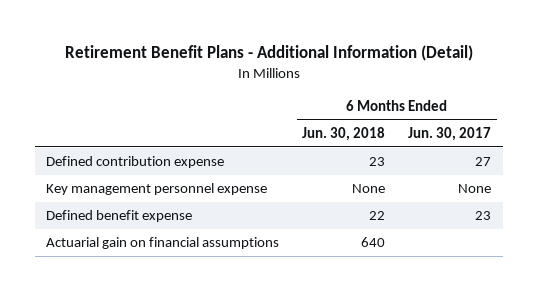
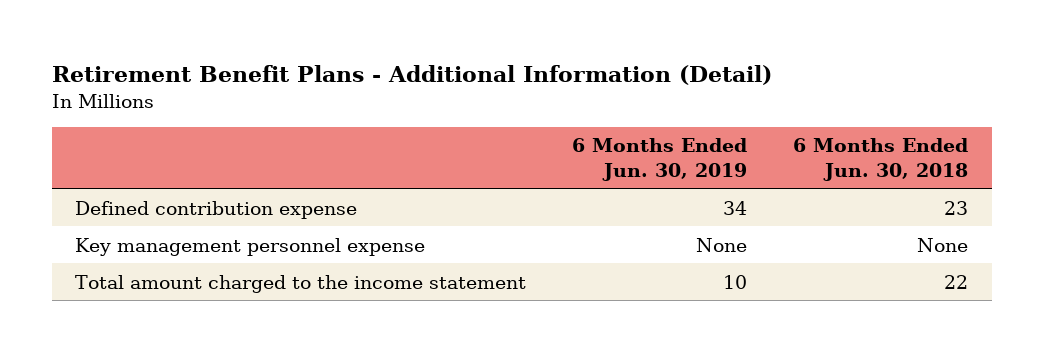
[408,127,492,142] Jun. 30, 2017 -> none
none -> [572,138,748,181] 6 Months Ended Jun. 30, 2019
[46,237,280,250] Actuarial gain on financial assumptions -> none
[46,210,193,223] Defined benefit expense -> [75,274,527,293] Total amount charged to the income statement

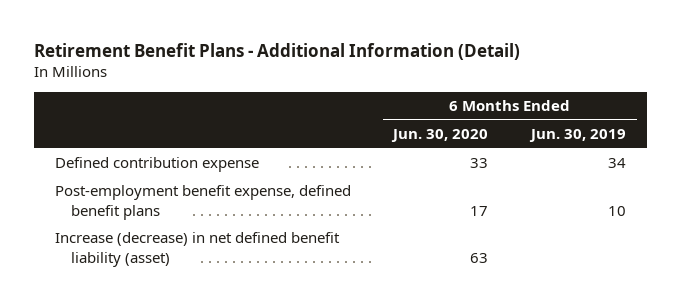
[793,138,969,181] 6 Months Ended Jun. 30, 2018 -> none
none -> [391,129,489,143] Jun. 30, 2020
[75,237,426,256] Key management personnel expense -> none
[75,274,527,293] Total amount charged to the income statement -> [54,185,351,220] Post-employment benefit expense, defined benefit plans
none -> [54,232,340,267] Increase (decrease) in net defined benefit liability (asset)

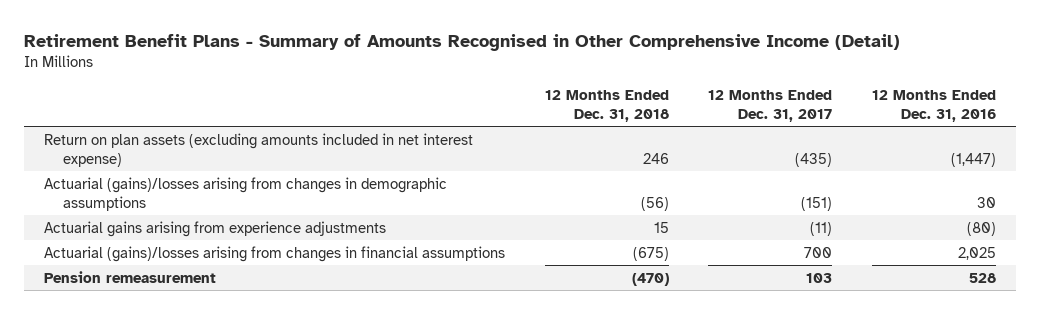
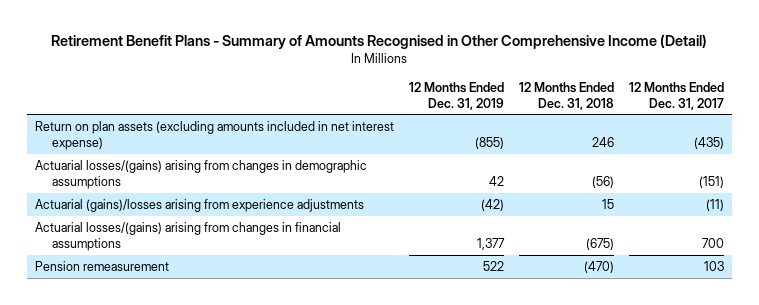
[872,89,997,123] 12 Months Ended Dec. 31, 2016 -> none
none -> [408,81,504,110] 12 Months Ended Dec. 31, 2019
[43,176,447,211] Actuarial (gains)/losses arising from changes in demographic assumptions -> [34,159,367,190] Actuarial losses/(gains) arising from changes in demographic assumptions
[43,220,386,237] Actuarial gains arising from experience adjustments -> [34,198,364,212] Actuarial (gains)/losses arising from experience adjustments
[43,245,505,262] Actuarial (gains)/losses arising from changes in financial assumptions -> [34,221,341,252] Actuarial losses/(gains) arising from changes in financial assumptions

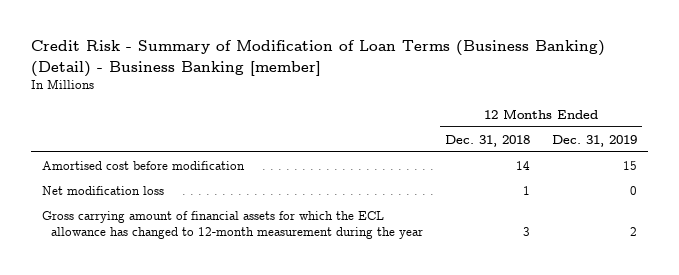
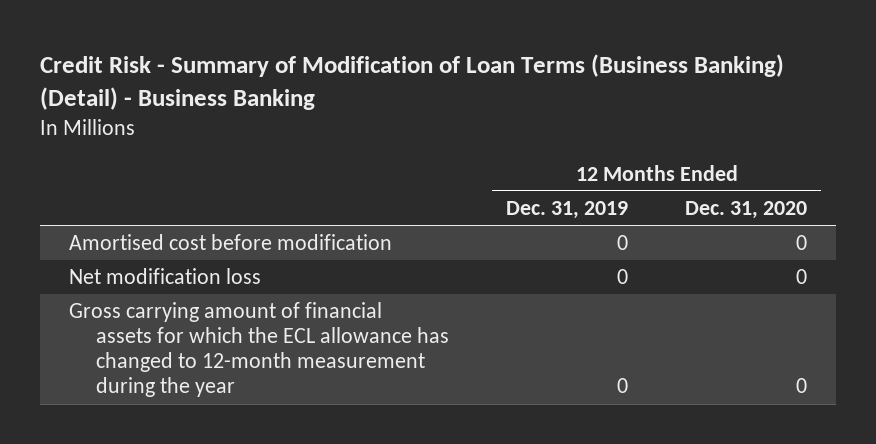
[31,40,606,77] Credit Risk - Summary of Modification of Loan Terms (Business Banking) (Detail) - Business Banking [member] -> [40,54,785,111] Credit Risk - Summary of Modification of Loan Terms (Business Banking) (Detail) - Business Banking
[445,134,531,147] Dec. 31, 2018 -> none
none -> [685,201,808,220] Dec. 31, 2020
[622,160,637,170] 15 -> [617,235,629,251] 0
[629,226,637,236] 2 -> [617,378,629,394] 0

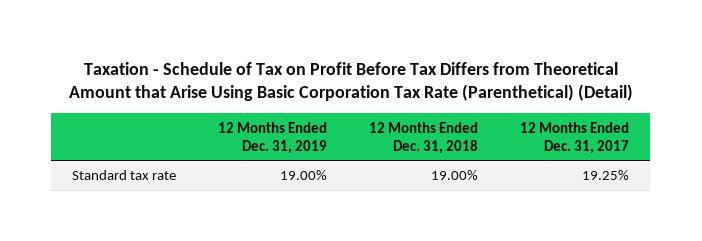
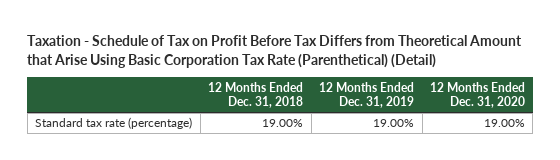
[520,121,630,154] 12 Months Ended Dec. 31, 2017 -> none
none -> [429,81,525,109] 12 Months Ended Dec. 31, 2020
[72,170,177,181] Standard tax rate -> [35,117,193,130] Standard tax rate (percentage)

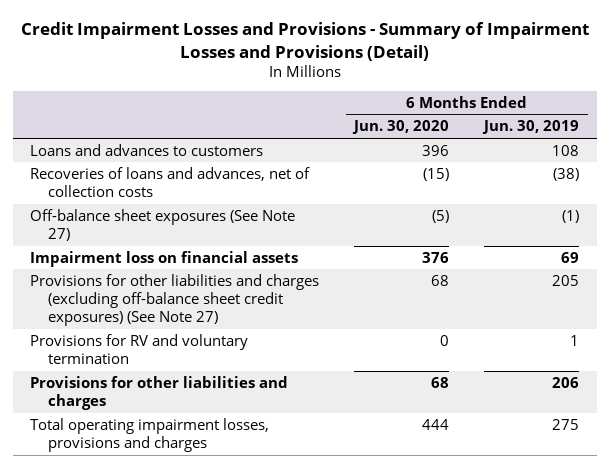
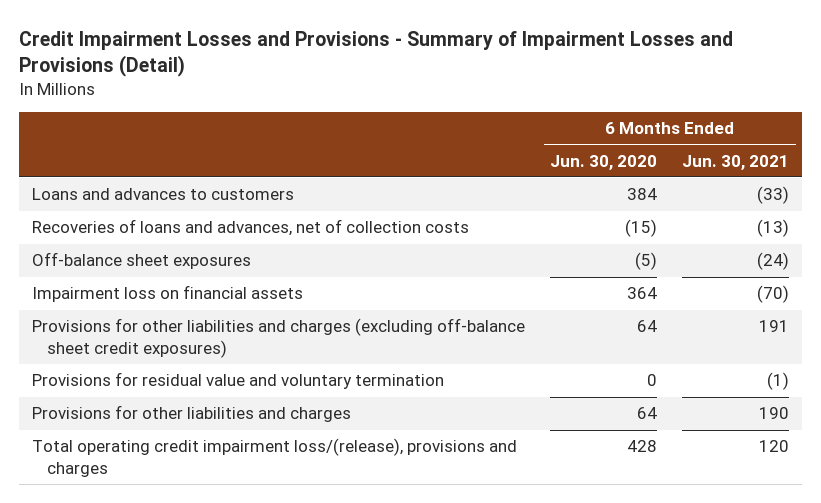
[482,120,580,135] Jun. 30, 2019 -> none
none -> [682,154,790,170] Jun. 30, 2021
[422,144,450,156] 396 -> [627,188,658,201] 384
[30,208,296,242] Off-balance sheet exposures (See Note 27) -> [31,252,251,270] Off-balance sheet exposures
[422,251,450,263] 376 -> [627,287,658,300] 364
[30,273,320,327] Provisions for other liabilities and charges (excluding off-balance sheet credit exposures) (See Note 27) -> [31,318,525,358] Provisions for other liabilities and charges (excluding off-balance sheet credit exposures)
[431,274,450,286] 68 -> [637,320,658,333] 64
[30,333,249,365] Provisions for RV and voluntary termination -> [31,372,444,390] Provisions for residual value and voluntary termination
[431,376,450,388] 68 -> [637,407,658,420] 64
[30,417,270,453] Total operating impairment losses, provisions and charges -> [31,438,517,477] Total operating credit impairment loss/(release), provisions and charges
[422,418,450,430] 444 -> [627,440,658,453] 428

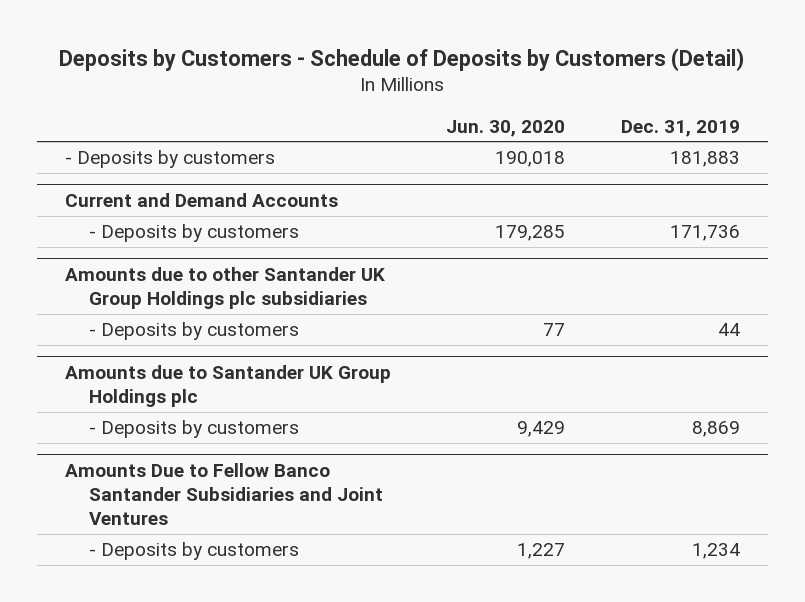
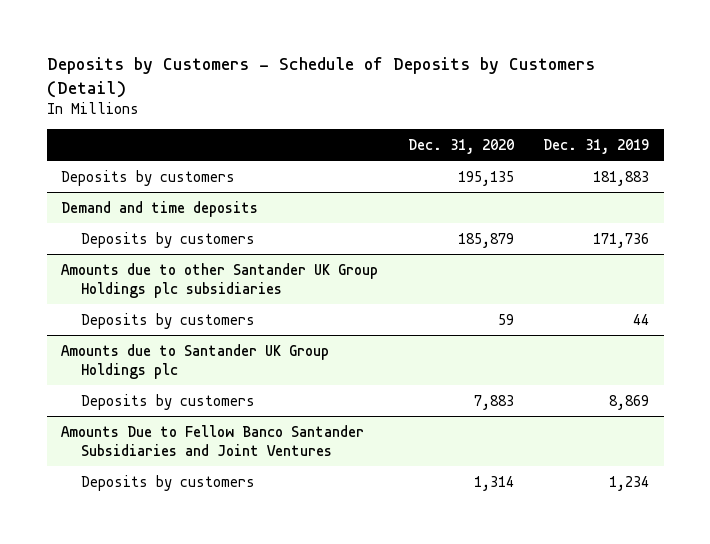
[446,119,566,137] Jun. 30, 2020 -> none
none -> [407,138,514,154] Dec. 31, 2020
[64,150,275,169] - Deposits by customers -> [61,169,236,186] Deposits by customers
[64,193,338,208] Current and Demand Accounts -> [61,200,259,217] Demand and time deposits
[88,224,299,243] - Deposits by customers -> [81,231,256,248] Deposits by customers
[88,322,299,341] - Deposits by customers -> [81,312,256,329] Deposits by customers
[88,420,299,439] - Deposits by customers -> [81,393,256,410] Deposits by customers
[88,542,299,561] - Deposits by customers -> [81,474,256,491] Deposits by customers

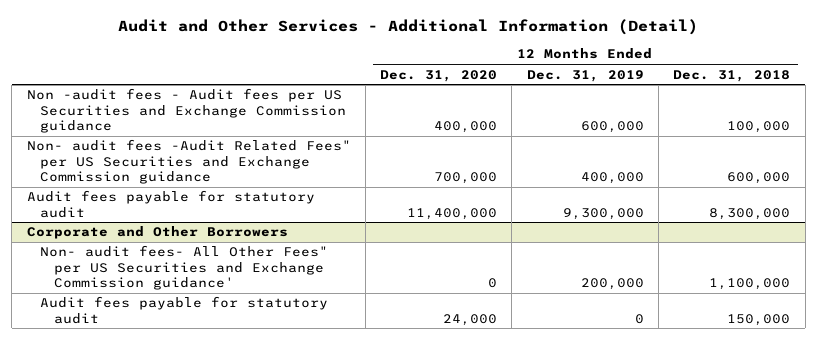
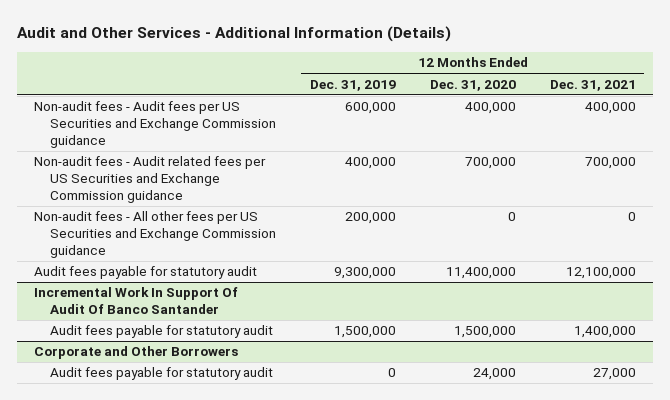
[118,19,699,36] Audit and Other Services - Additional Information (Detail) -> [17,26,452,43] Audit and Other Services - Additional Information (Details)
[673,69,791,82] Dec. 31, 2018 -> none
none -> [549,79,636,91] Dec. 31, 2021
[26,88,347,133] Non -audit fees - Audit fees per US Securities and Exchange Commission guidance -> [34,101,276,148] Non-audit fees - Audit fees per US Securities and Exchange Commission guidance
[26,139,351,184] Non- audit fees -Audit Related Fees" per US Securities and Exchange Commission guidance -> [34,156,267,203] Non-audit fees - Audit related fees per US Securities and Exchange Commission guidance
none -> [34,211,276,258] Non-audit fees - All other fees per US Securities and Exchange Commission guidance
none -> [34,287,239,315] Incremental Work In Support Of Audit Of Banco Santander
none -> [49,325,273,339] Audit fees payable for statutory audit
[40,245,329,290] Non- audit fees- All Other Fees" per US Securities and Exchange Commission guidance' -> none

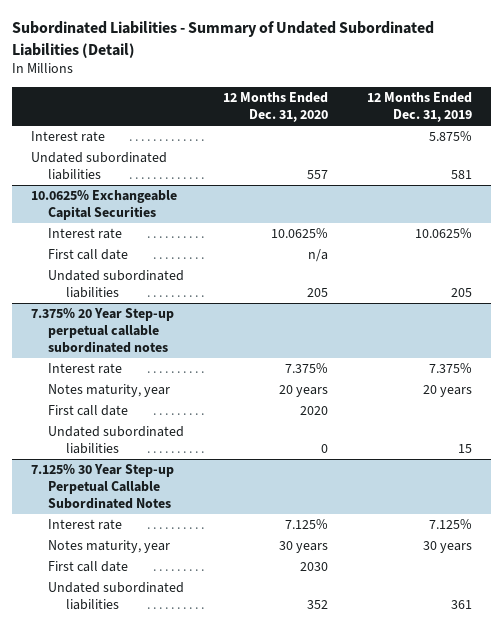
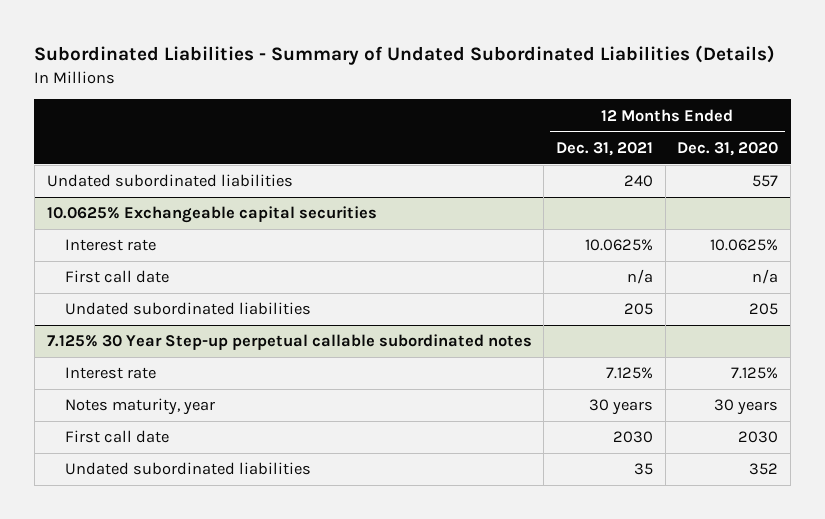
[11,21,434,58] Subordinated Liabilities - Summary of Undated Subordinated Liabilities (Detail) -> [34,45,776,66] Subordinated Liabilities - Summary of Undated Subordinated Liabilities (Details)
[366,92,472,123] 12 Months Ended Dec. 31, 2019 -> none
none -> [555,141,653,156] Dec. 31, 2021
[30,131,105,143] Interest rate -> none
[30,190,177,220] 10.0625% Exchangeable Capital Securities -> [46,206,377,224] 10.0625% Exchangeable capital securities
[30,308,174,353] 7.375% 20 Year Step-up perpetual callable subordinated notes -> none
[48,363,123,375] Interest rate -> none
[48,384,171,398] Notes maturity, year -> none
[48,405,129,417] First call date -> none
[48,426,185,454] Undated subordinated liabilities -> none
[30,464,174,509] 7.125% 30 Year Step-up Perpetual Callable Subordinated Notes -> [46,334,532,351] 7.125% 30 Year Step-up perpetual callable subordinated notes

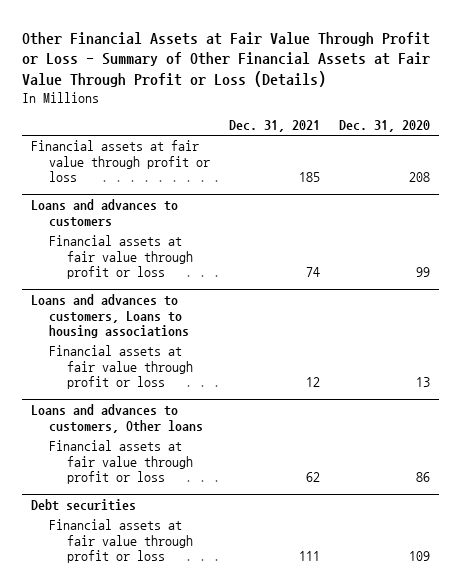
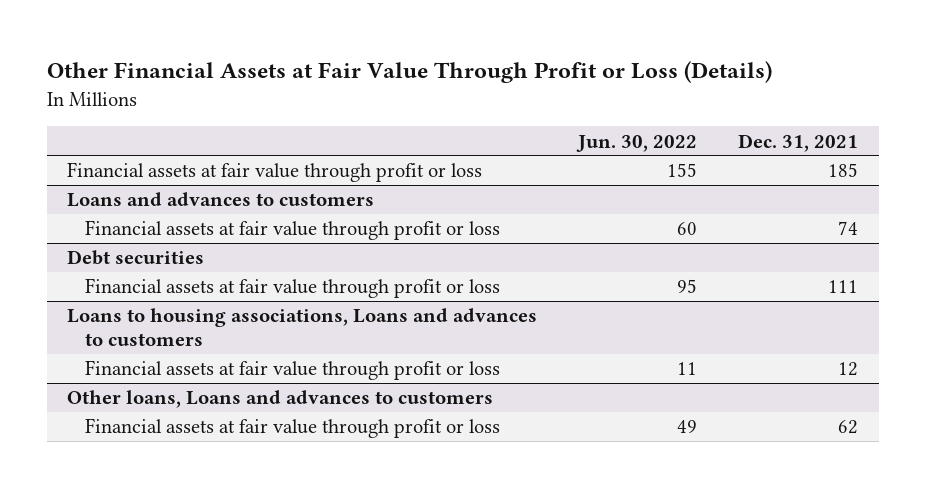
[21,31,430,87] Other Financial Assets at Fair Value Through Profit or Loss - Summary of Other Financial Assets at Fair Value Through Profit or Loss (Details) -> [46,61,772,84] Other Financial Assets at Fair Value Through Profit or Loss (Details)
[339,120,431,133] Dec. 31, 2020 -> none
none -> [576,134,698,152] Jun. 30, 2022
[31,294,190,339] Loans and advances to customers, Loans to housing associations -> none
[49,345,193,390] Financial assets at fair value through profit or loss -> none
[31,404,204,433] Loans and advances to customers, Other loans -> none
[49,440,193,485] Financial assets at fair value through profit or loss -> none
none -> [67,308,538,346] Loans to housing associations, Loans and advances to customers
none -> [84,360,500,381] Financial assets at fair value through profit or loss
none -> [67,390,494,409] Other loans, Loans and advances to customers
none -> [84,418,500,439] Financial assets at fair value through profit or loss

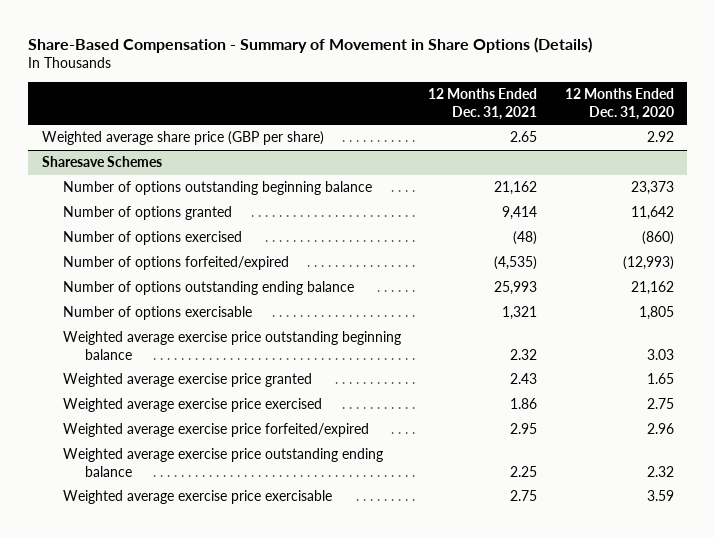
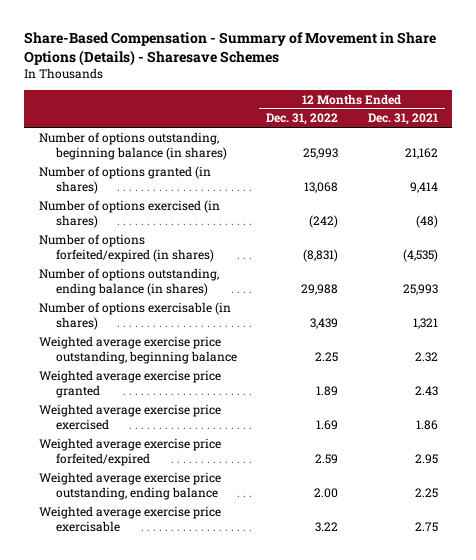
[28,36,593,53] Share-Based Compensation - Summary of Movement in Share Options (Details) -> [24,31,437,66] Share-Based Compensation - Summary of Movement in Share Options (Details) - Sharesave Schemes
[564,88,674,120] 12 Months Ended Dec. 31, 2020 -> none
none -> [266,113,339,126] Dec. 31, 2022
[41,131,324,146] Weighted average share price (GBP per share) -> none
[41,156,162,168] Sharesave Schemes -> none
[63,181,373,196] Number of options outstanding beginning balance -> [38,131,228,160] Number of options outstanding, beginning balance (in shares)
[63,206,233,221] Number of options granted -> [38,165,211,194] Number of options granted (in shares)
[63,231,243,246] Number of options exercised -> [38,199,220,228] Number of options exercised (in shares)
[63,256,290,271] Number of options forfeited/expired -> [38,233,215,262] Number of options forfeited/expired (in shares)
[63,281,355,296] Number of options outstanding ending balance -> [38,267,219,296] Number of options outstanding, ending balance (in shares)
[63,306,253,321] Number of options exercisable -> [38,301,231,330] Number of options exercisable (in shares)
[63,331,402,360] Weighted average exercise price outstanding beginning balance -> [38,335,238,364] Weighted average exercise price outstanding, beginning balance
[63,448,384,477] Weighted average exercise price outstanding ending balance -> [38,471,221,500] Weighted average exercise price outstanding, ending balance

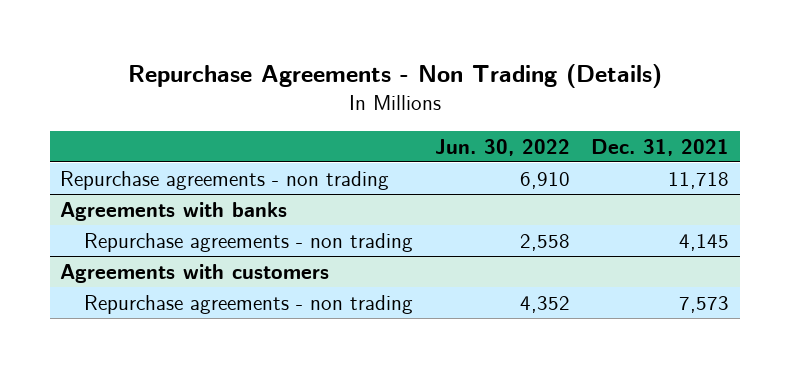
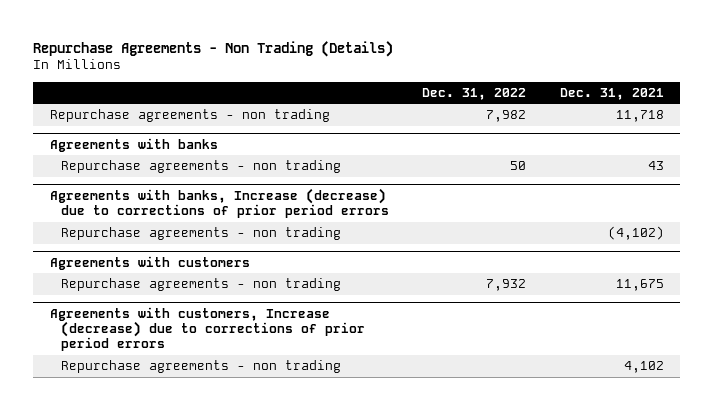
[434,138,570,156] Jun. 30, 2022 -> none
none -> [422,87,527,100] Dec. 31, 2022
[679,233,730,251] 4,145 -> [647,161,664,171] 43
none -> [50,187,389,219] Agreements with banks, Increase (decrease) due to corrections of prior period errors
none -> [60,227,341,241] Repurchase agreements - non trading
[679,295,730,313] 7,573 -> [615,279,664,292] 11,675
none -> [50,306,365,352] Agreements with customers, Increase (decrease) due to corrections of prior period errors
none -> [60,360,341,374] Repurchase agreements - non trading

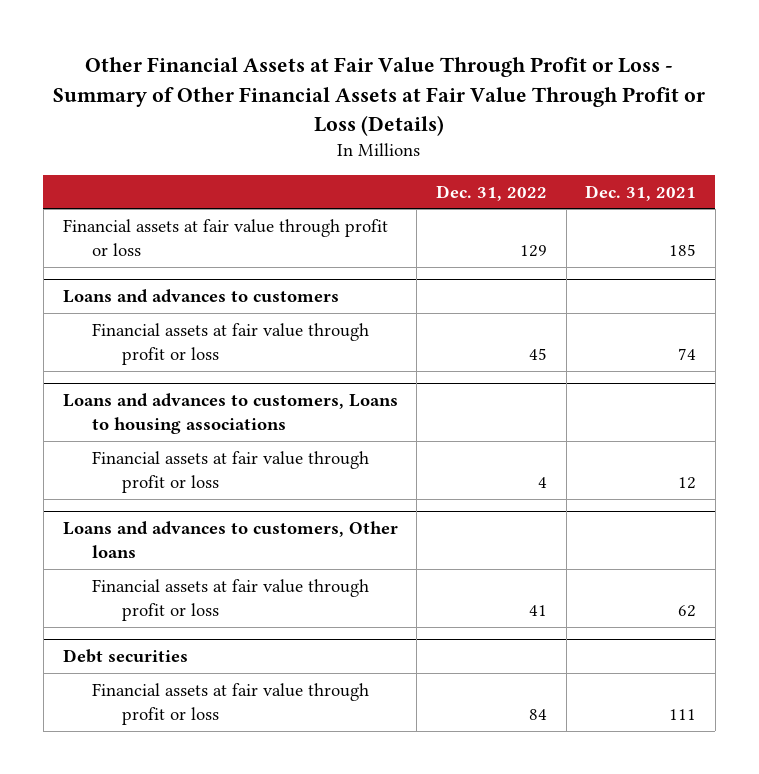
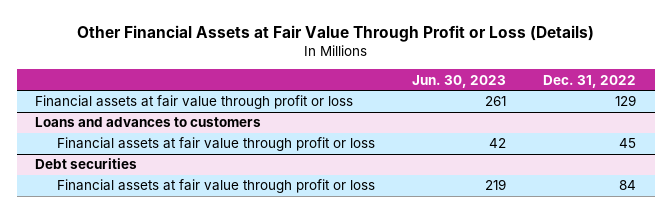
[53,57,706,136] Other Financial Assets at Fair Value Through Profit or Loss - Summary of Other Financial Assets at Fair Value Through Profit or Loss (Details) -> [76,24,594,42] Other Financial Assets at Fair Value Through Profit or Loss (Details)
[585,184,697,201] Dec. 31, 2021 -> none
none -> [412,74,507,88] Jun. 30, 2023
[62,393,398,435] Loans and advances to customers, Loans to housing associations -> none
[92,450,370,494] Financial assets at fair value through profit or loss -> none
[62,521,398,559] Loans and advances to customers, Other loans -> none
[92,578,370,622] Financial assets at fair value through profit or loss -> none

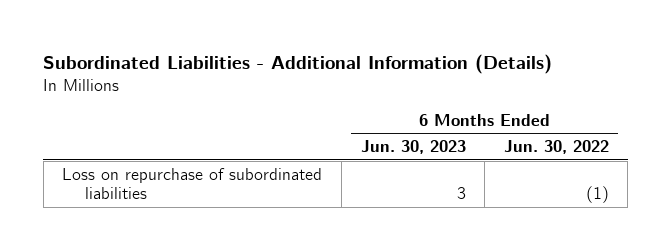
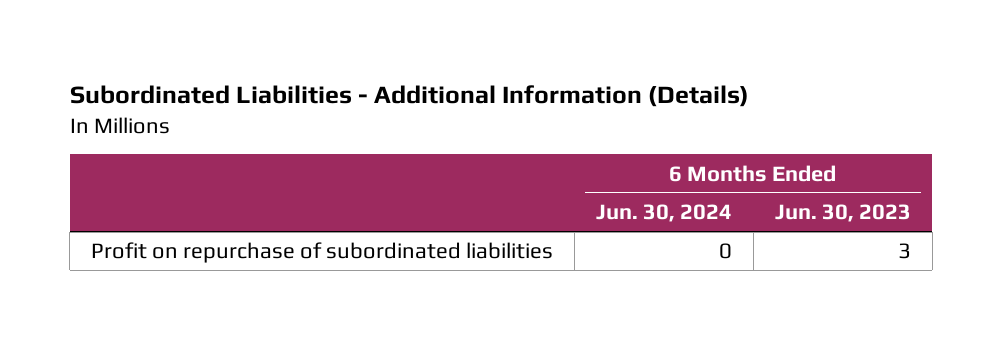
[503,140,609,155] Jun. 30, 2022 -> none
none -> [595,204,732,223] Jun. 30, 2024
[62,167,323,200] Loss on repurchase of subordinated liabilities -> [90,242,553,264] Profit on repurchase of subordinated liabilities

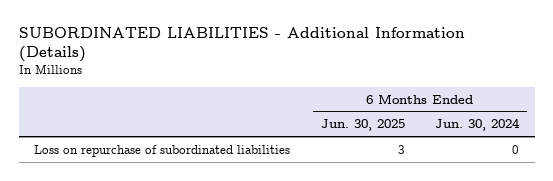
[69,85,749,108] Subordinated Liabilities - Additional Information (Details) -> [18,27,465,63] SUBORDINATED LIABILITIES - Additional Information (Details)
[774,204,911,223] Jun. 30, 2023 -> none
none -> [320,119,405,132] Jun. 30, 2025
[90,242,553,264] Profit on repurchase of subordinated liabilities -> [33,144,290,157] Loss on repurchase of subordinated liabilities

